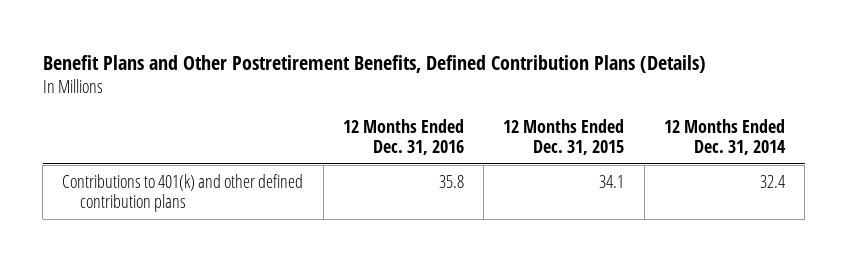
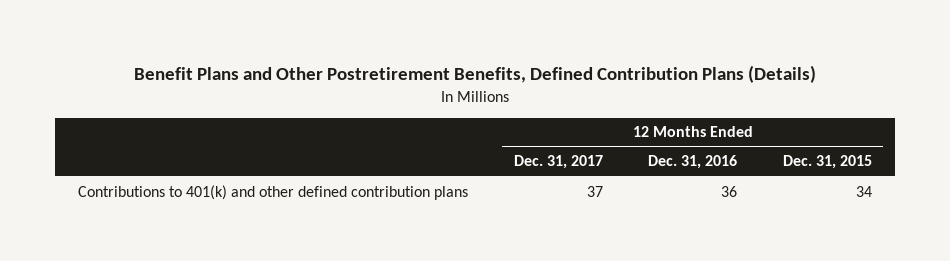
[663,118,786,156] 12 Months Ended Dec. 31, 2014 -> none
none -> [513,155,603,170] Dec. 31, 2017
[438,174,464,188] 35.8 -> [721,185,738,197] 36
[599,174,625,188] 34.1 -> [856,185,873,197] 34

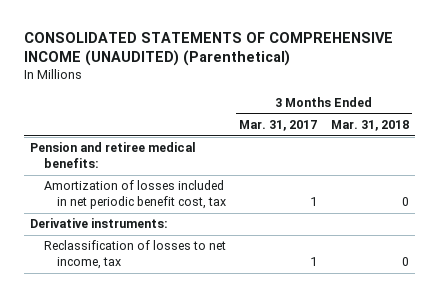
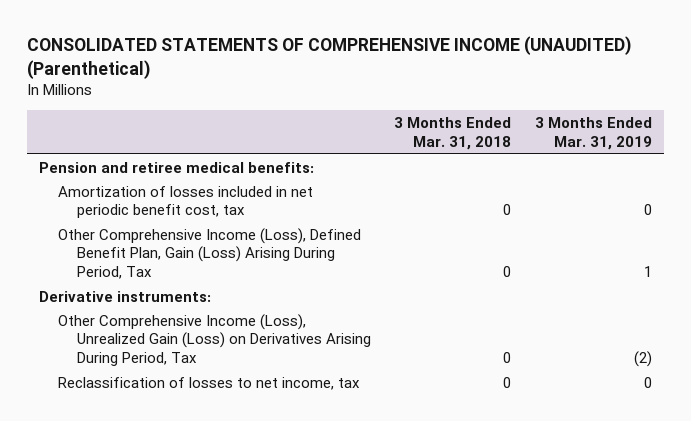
[239,120,318,132] Mar. 31, 2017 -> none
none -> [534,116,652,150] 3 Months Ended Mar. 31, 2019
none -> [58,227,362,280] Other Comprehensive Income (Loss), Defined Benefit Plan, Gain (Loss) Arising During Period, Tax
none -> [58,313,371,367] Other Comprehensive Income (Loss), Unrealized Gain (Loss) on Derivatives Arising During Period, Tax

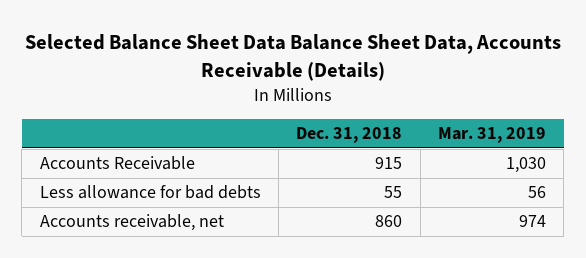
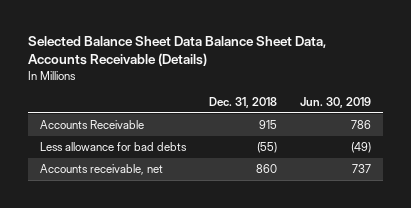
[437,127,546,144] Mar. 31, 2019 -> none
none -> [300,97,372,109] Jun. 30, 2019
[384,186,403,199] 55 -> [256,142,277,154] (55)

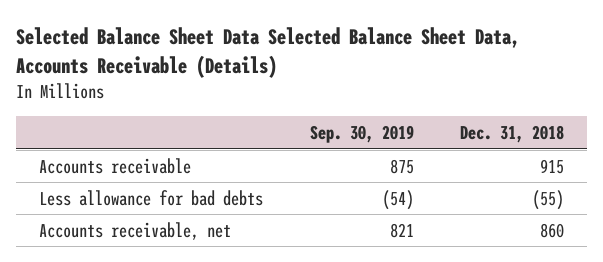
[28,35,327,66] Selected Balance Sheet Data Balance Sheet Data, Accounts Receivable (Details) -> [15,27,520,79] Selected Balance Sheet Data Selected Balance Sheet Data, Accounts Receivable (Details)
[300,97,372,109] Jun. 30, 2019 -> none
none -> [309,125,414,144] Sep. 30, 2019
[39,120,144,130] Accounts Receivable -> [39,157,192,174] Accounts receivable

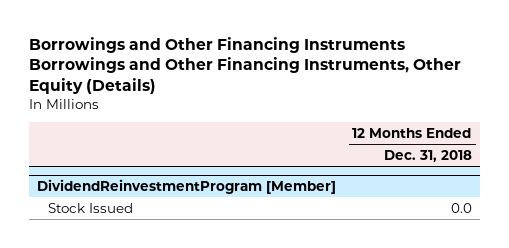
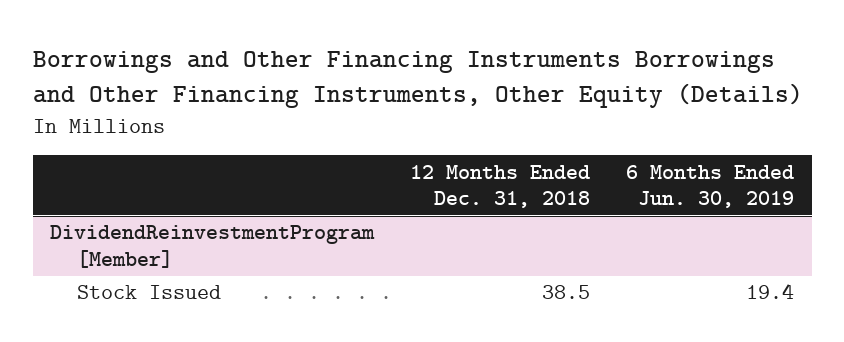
none -> [625,164,794,209] 6 Months Ended Jun. 30, 2019
[450,202,472,213] 0.0 -> [542,285,591,300] 38.5

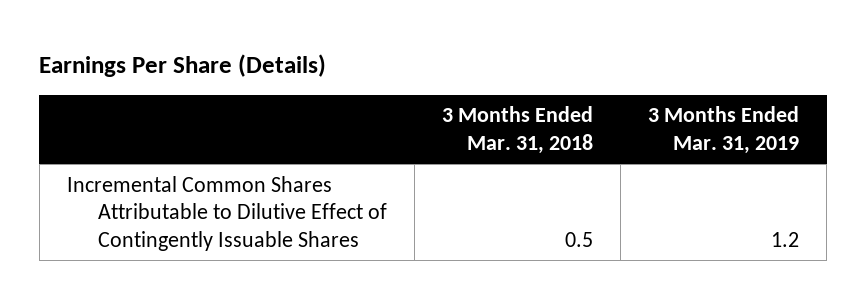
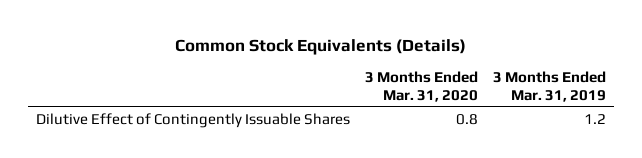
[39,53,327,77] Earnings Per Share (Details) -> [174,39,466,56] Common Stock Equivalents (Details)
[442,106,594,154] 3 Months Ended Mar. 31, 2018 -> none
none -> [364,71,478,103] 3 Months Ended Mar. 31, 2020
[66,175,387,251] Incremental Common Shares Attributable to Dilutive Effect of Contingently Issuable Shares -> [35,112,350,128] Dilutive Effect of Contingently Issuable Shares

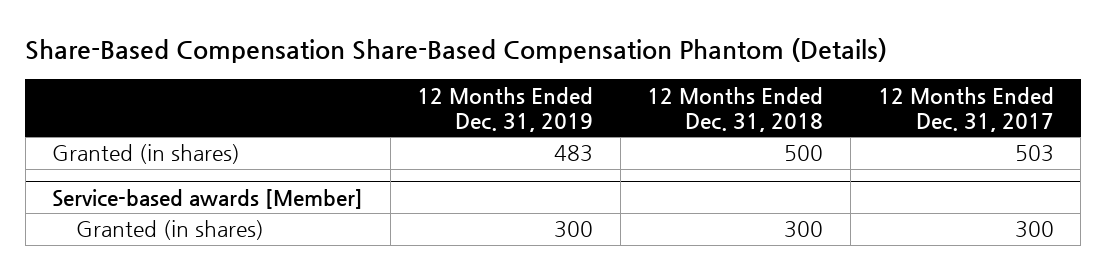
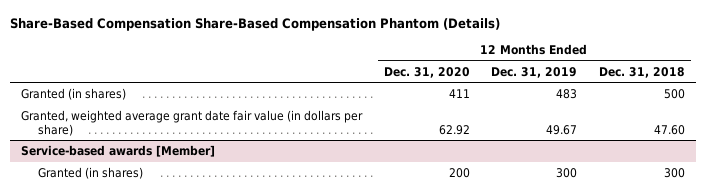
[877,86,1054,132] 12 Months Ended Dec. 31, 2017 -> none
none -> [383,66,470,78] Dec. 31, 2020
none -> [20,110,363,136] Granted, weighted average grant date fair value (in dollars per share)

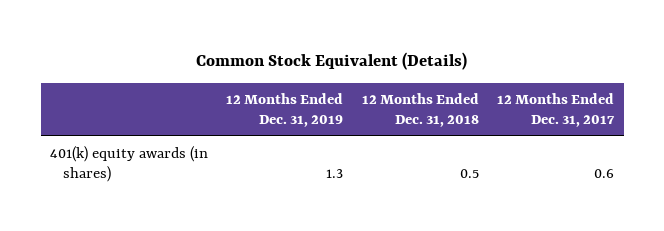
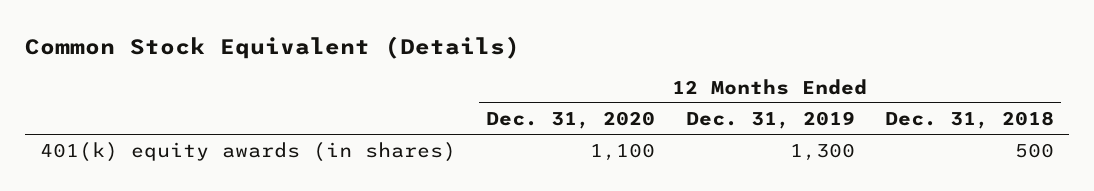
[497,93,616,128] 12 Months Ended Dec. 31, 2017 -> none
none -> [486,110,656,129] Dec. 31, 2020
[326,169,344,179] 1.3 -> [789,142,855,161] 1,300
[459,169,479,179] 0.5 -> [1014,142,1054,158] 500

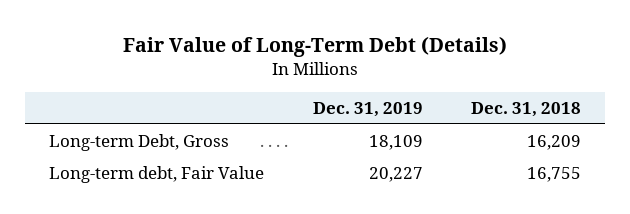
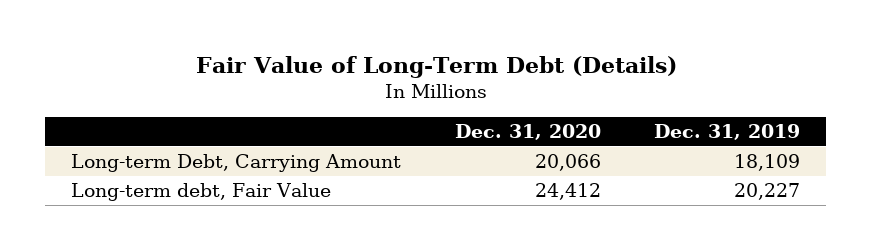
[470,101,581,117] Dec. 31, 2018 -> none
none -> [454,124,601,141] Dec. 31, 2020
[49,134,230,152] Long-term Debt, Gross -> [71,154,402,173] Long-term Debt, Carrying Amount

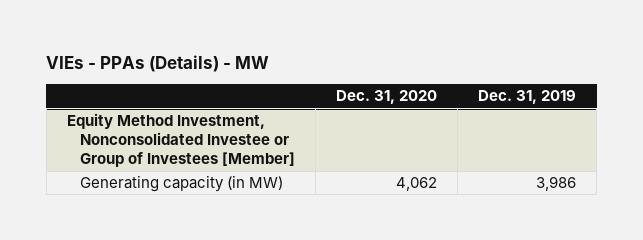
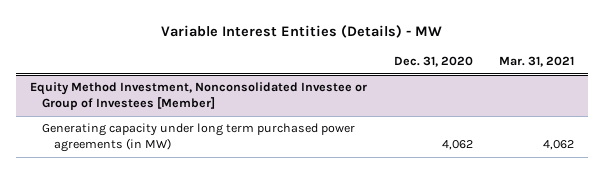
[46,55,270,73] VIEs - PPAs (Details) - MW -> [161,25,443,39] Variable Interest Entities (Details) - MW
[478,90,577,105] Dec. 31, 2019 -> none
none -> [499,56,575,68] Mar. 31, 2021
[79,175,283,193] Generating capacity (in MW) -> [41,123,355,153] Generating capacity under long term purchased power agreements (in MW)

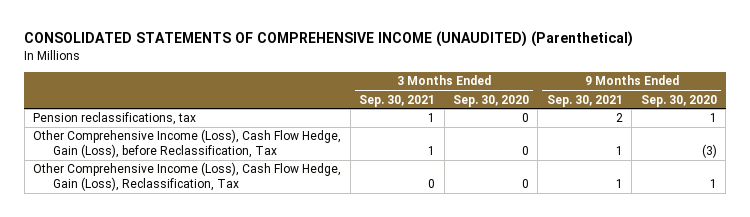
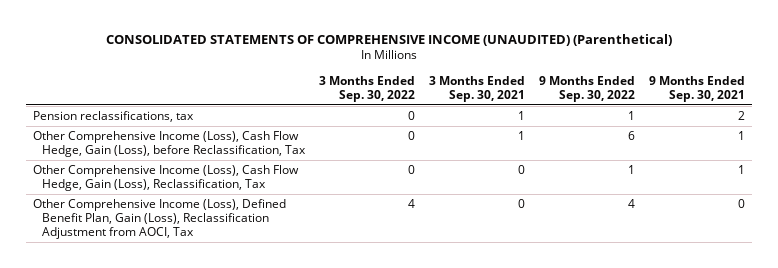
[452,94,529,107] Sep. 30, 2020 -> none
[640,94,717,107] Sep. 30, 2020 -> none
none -> [319,75,416,102] 3 Months Ended Sep. 30, 2022
none -> [539,75,636,102] 9 Months Ended Sep. 30, 2022
none -> [33,199,287,240] Other Comprehensive Income (Loss), Defined Benefit Plan, Gain (Loss), Reclassification Adjustment from AOCI, Tax

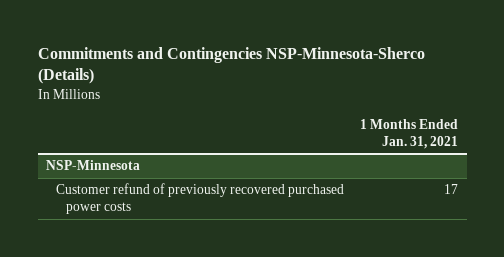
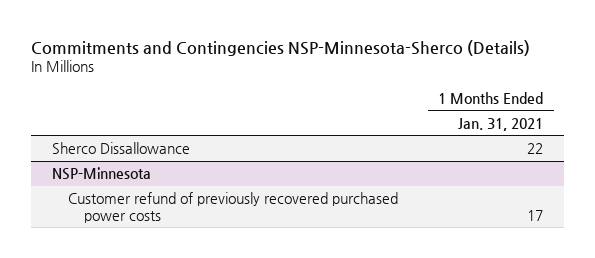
none -> [51,142,190,155] Sherco Dissallowance

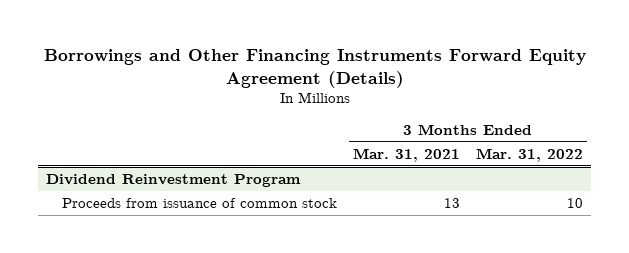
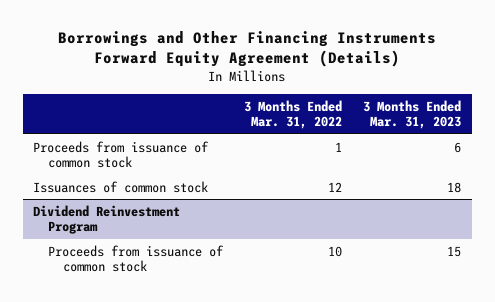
[353,147,461,162] Mar. 31, 2021 -> none
none -> [363,100,462,130] 3 Months Ended Mar. 31, 2023
none -> [33,140,210,168] Proceeds from issuance of common stock
none -> [33,180,209,193] Issuances of common stock

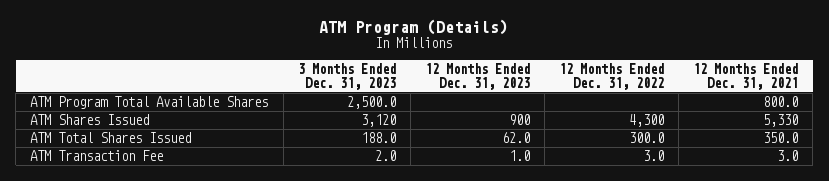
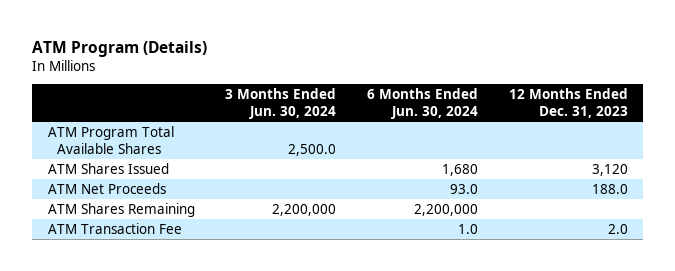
[297,62,396,91] 3 Months Ended Dec. 31, 2023 -> none
[559,62,665,91] 12 Months Ended Dec. 31, 2022 -> none
[693,62,799,91] 12 Months Ended Dec. 31, 2021 -> none
none -> [225,88,337,120] 3 Months Ended Jun. 30, 2024
none -> [367,88,479,120] 6 Months Ended Jun. 30, 2024
[30,132,192,144] ATM Total Shares Issued -> none
[508,114,530,126] 900 -> [591,163,628,176] 3,120
none -> [47,182,166,194] ATM Net Proceeds
none -> [47,202,195,217] ATM Shares Remaining
[508,150,530,162] 1.0 -> [607,223,628,234] 2.0

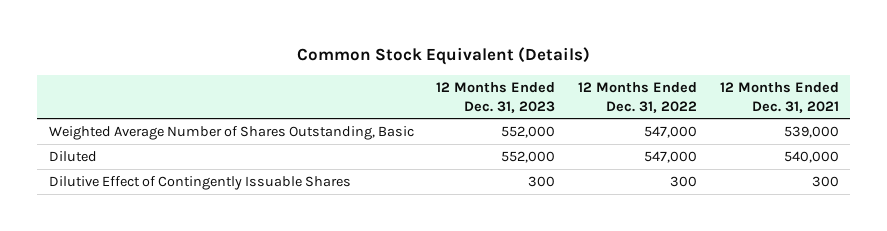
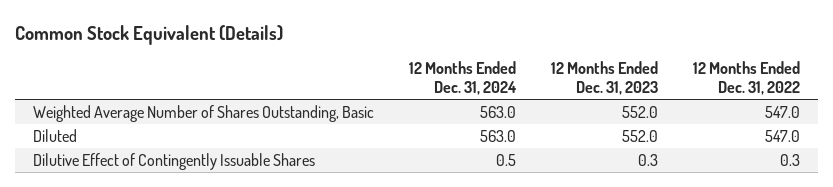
[719,82,839,113] 12 Months Ended Dec. 31, 2021 -> none
none -> [408,60,517,96] 12 Months Ended Dec. 31, 2024
[501,126,556,139] 552,000 -> [622,106,659,119] 552.0
[643,126,697,139] 547,000 -> [765,106,801,119] 547.0
[501,151,556,164] 552,000 -> [622,130,659,143] 552.0
[643,151,697,164] 547,000 -> [765,130,801,143] 547.0
[528,176,556,188] 300 -> [638,154,659,167] 0.3
[669,176,697,188] 300 -> [780,154,801,167] 0.3

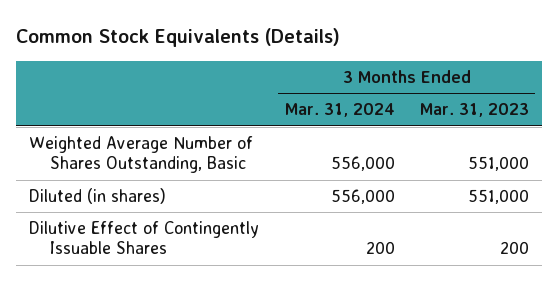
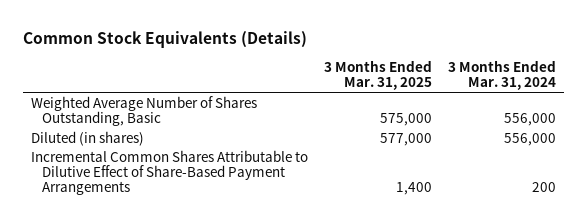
[419,103,529,118] Mar. 31, 2023 -> none
none -> [324,59,433,91] 3 Months Ended Mar. 31, 2025
[29,221,260,255] Dilutive Effect of Contingently Issuable Shares -> none
none -> [31,149,309,196] Incremental Common Shares Attributable to Dilutive Effect of Share-Based Payment Arrangements

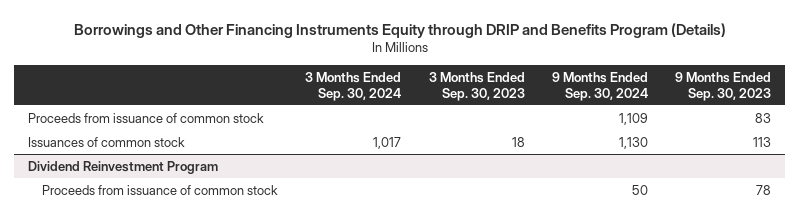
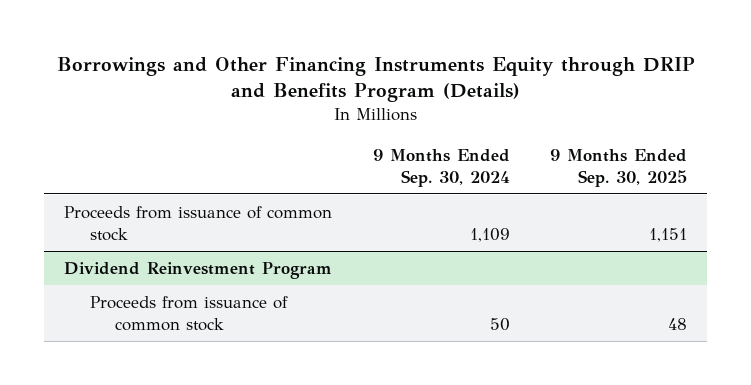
[305,71,402,101] 3 Months Ended Sep. 30, 2024 -> none
[428,71,525,101] 3 Months Ended Sep. 30, 2023 -> none
[675,71,772,101] 9 Months Ended Sep. 30, 2023 -> none
none -> [549,148,687,187] 9 Months Ended Sep. 30, 2025
[28,136,186,147] Issuances of common stock -> none

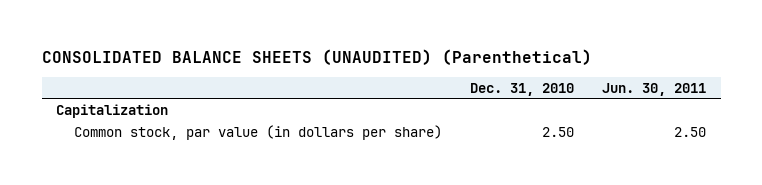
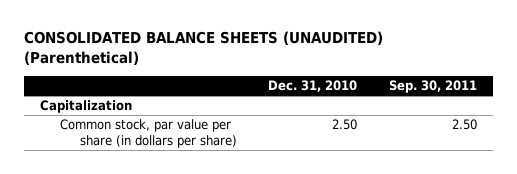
[602,82,707,96] Jun. 30, 2011 -> none
none -> [388,80,477,94] Sep. 30, 2011
[74,124,443,140] Common stock, par value (in dollars per share) -> [59,119,237,149] Common stock, par value per share (in dollars per share)

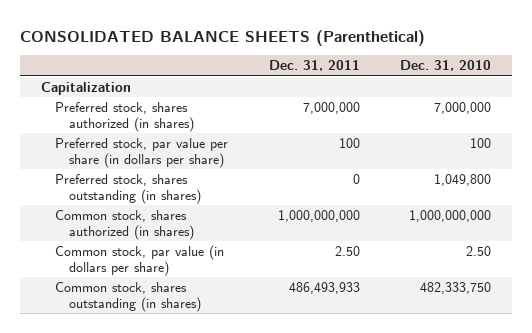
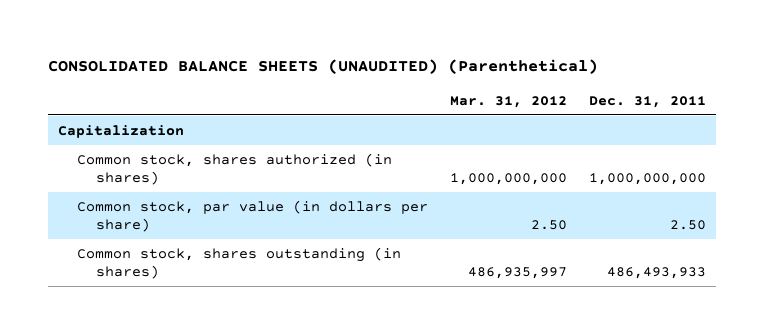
[20,29,426,46] CONSOLIDATED BALANCE SHEETS (Parenthetical) -> [47,58,598,74] CONSOLIDATED BALANCE SHEETS (UNAUDITED) (Parenthetical)
[400,60,492,72] Dec. 31, 2010 -> none
none -> [449,95,567,108] Mar. 31, 2012
[54,101,194,133] Preferred stock, shares authorized (in shares) -> none
[54,137,228,169] Preferred stock, par value per share (in dollars per share) -> none
[54,173,201,205] Preferred stock, shares outstanding (in shares) -> none

